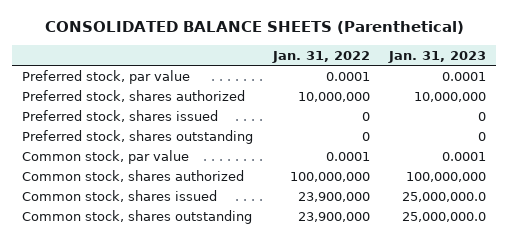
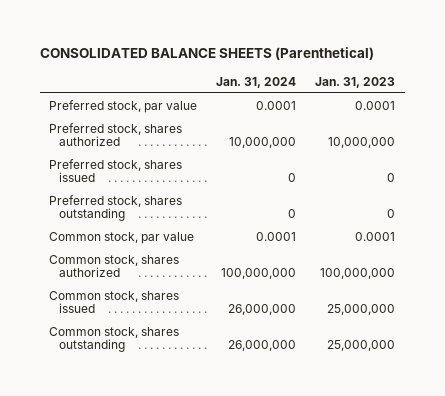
[271,51,370,64] Jan. 31, 2022 -> none
none -> [216,76,297,88] Jan. 31, 2024
[402,191,487,202] 25,000,000.0 -> [327,304,396,316] 25,000,000
[402,211,487,222] 25,000,000.0 -> [327,340,396,352] 25,000,000

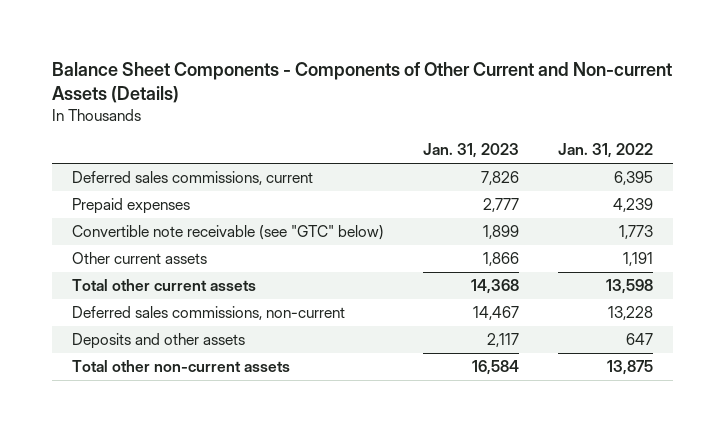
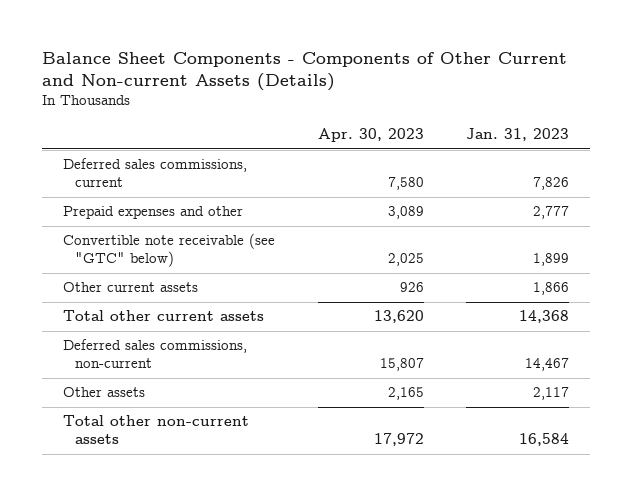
[558,143,654,159] Jan. 31, 2022 -> none
none -> [317,128,424,143] Apr. 30, 2023
[71,198,190,215] Prepaid expenses -> [62,206,243,220] Prepaid expenses and other
[71,333,245,350] Deposits and other assets -> [62,387,145,398] Other assets

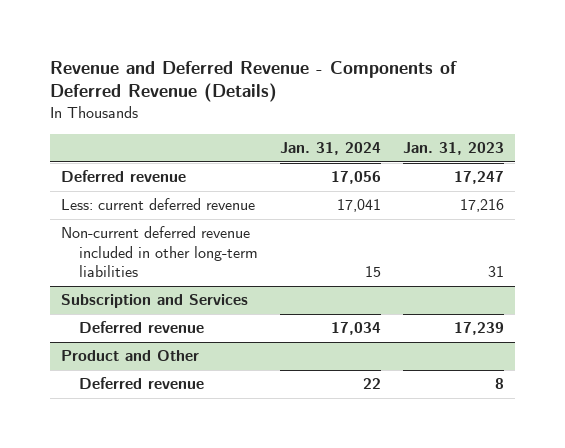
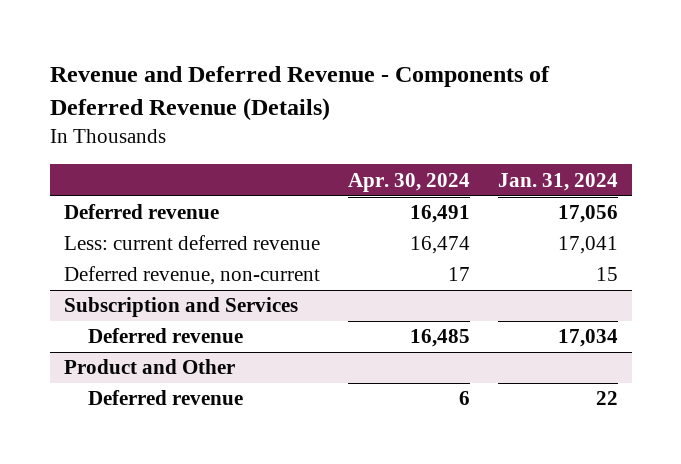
[403,142,505,156] Jan. 31, 2023 -> none
none -> [347,172,470,192] Apr. 30, 2024
[60,226,258,278] Non-current deferred revenue included in other long-term liabilities -> [63,266,320,286] Deferred revenue, non-current

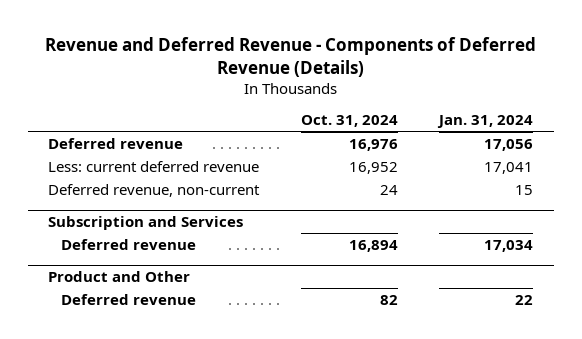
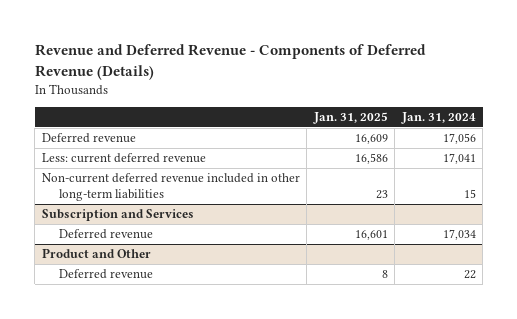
[300,115,398,128] Oct. 31, 2024 -> none
none -> [312,112,388,125] Jan. 31, 2025
[48,183,261,197] Deferred revenue, non-current -> [41,173,300,201] Non-current deferred revenue included in other long-term liabilities

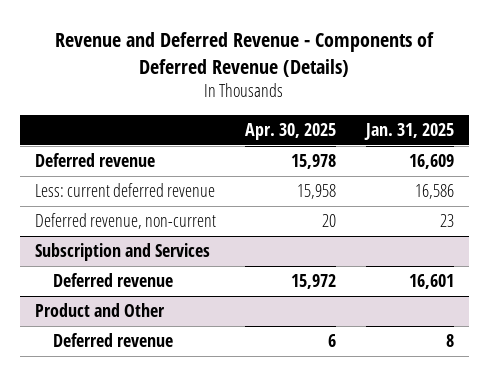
[400,112,476,125] Jan. 31, 2024 -> none
none -> [245,122,337,140] Apr. 30, 2025
[41,173,300,201] Non-current deferred revenue included in other long-term liabilities -> [34,213,216,230] Deferred revenue, non-current

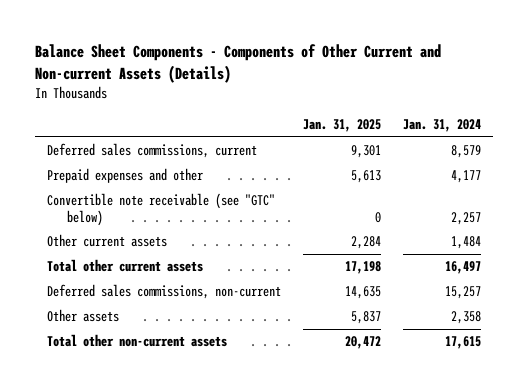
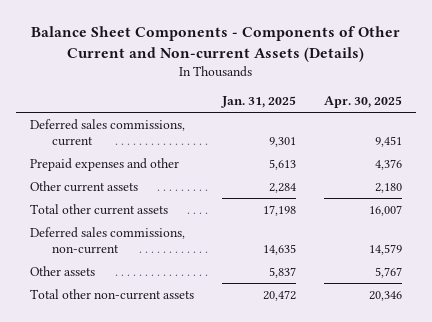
[403,119,482,133] Jan. 31, 2024 -> none
none -> [324,96,403,109] Apr. 30, 2025
[46,193,275,226] Convertible note receivable (see "GTC" below) -> none

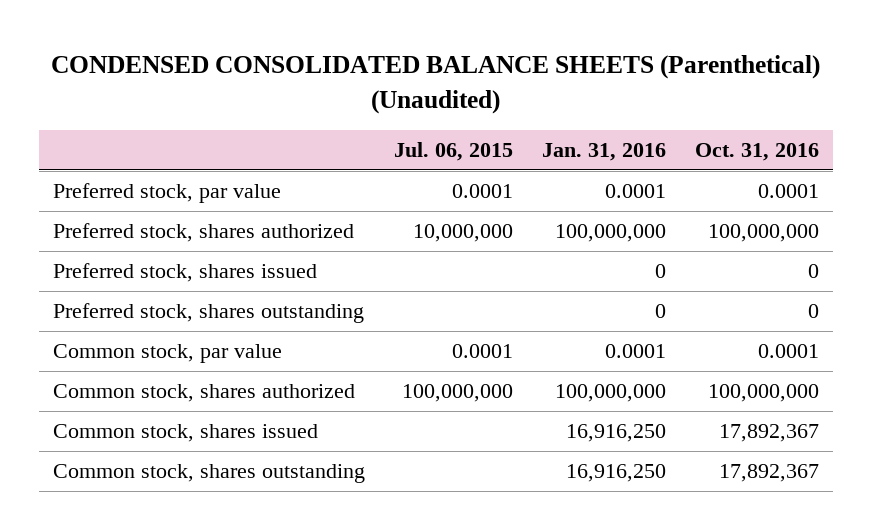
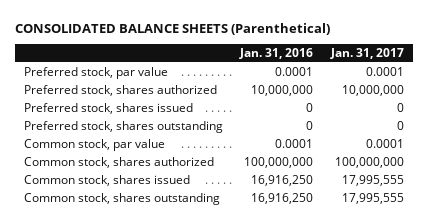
[51,55,821,114] CONDENSED CONSOLIDATED BALANCE SHEETS (Parenthetical) (Unaudited) -> [14,22,330,35] CONSOLIDATED BALANCE SHEETS (Parenthetical)
[394,141,514,161] Jul. 06, 2015 -> none
[694,142,819,161] Oct. 31, 2016 -> none
none -> [330,47,405,59] Jan. 31, 2017
[555,224,667,243] 100,000,000 -> [251,84,314,96] 10,000,000

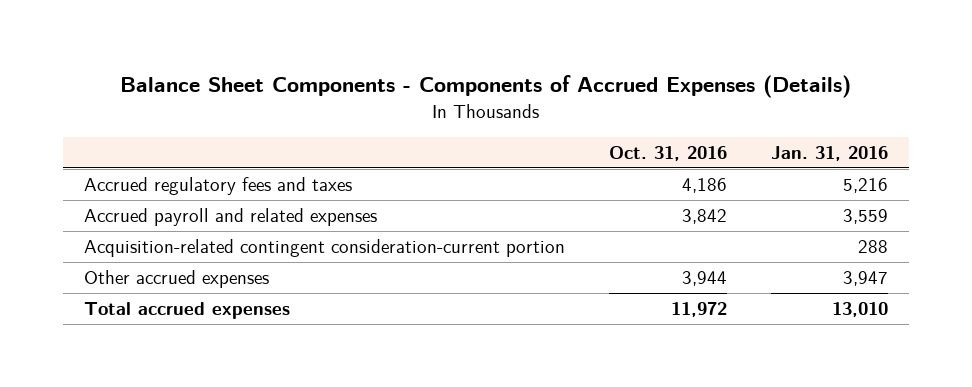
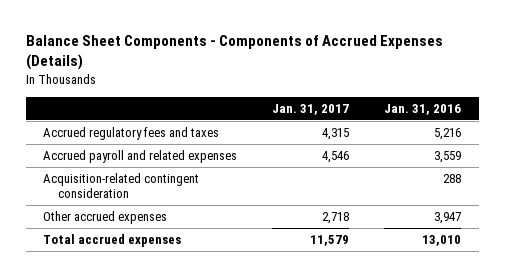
[609,146,728,162] Oct. 31, 2016 -> none
none -> [272,104,350,116] Jan. 31, 2017
[84,239,566,258] Acquisition-related contingent consideration-current portion -> [43,173,200,199] Acquisition-related contingent consideration

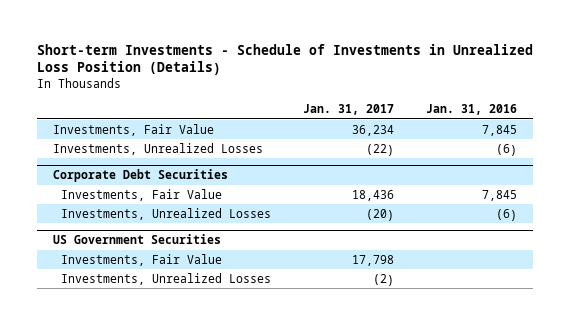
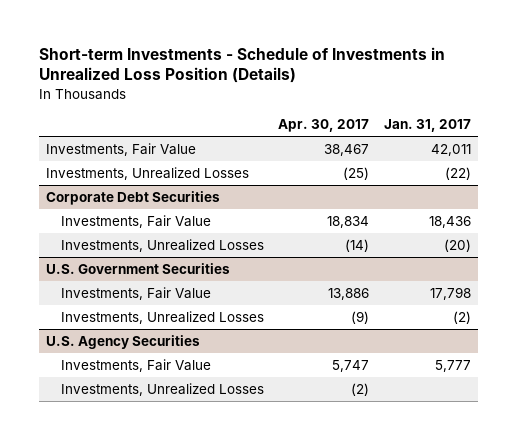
[426,104,518,116] Jan. 31, 2016 -> none
none -> [278,119,370,133] Apr. 30, 2017
[352,124,395,136] 36,234 -> [430,144,471,157] 42,011
[52,234,221,245] US Government Securities -> [46,263,231,275] U.S. Government Securities
none -> [46,335,201,350] U.S. Agency Securities
none -> [61,359,212,373] Investments, Fair Value
none -> [61,383,265,397] Investments, Unrealized Losses

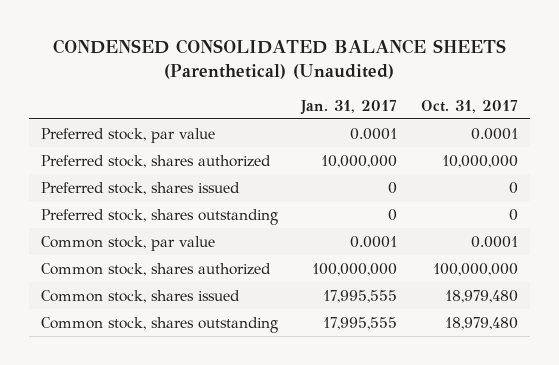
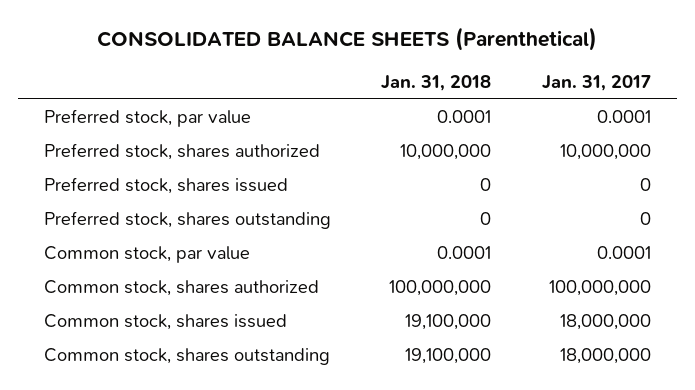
[53,38,507,79] CONDENSED CONSOLIDATED BALANCE SHEETS (Parenthetical) (Unaudited) -> [97,27,598,52] CONSOLIDATED BALANCE SHEETS (Parenthetical)
[421,99,519,113] Oct. 31, 2017 -> none
none -> [381,74,492,91] Jan. 31, 2018
[323,289,398,303] 17,995,555 -> [560,314,652,331] 18,000,000
[323,316,398,330] 17,995,555 -> [560,348,652,365] 18,000,000

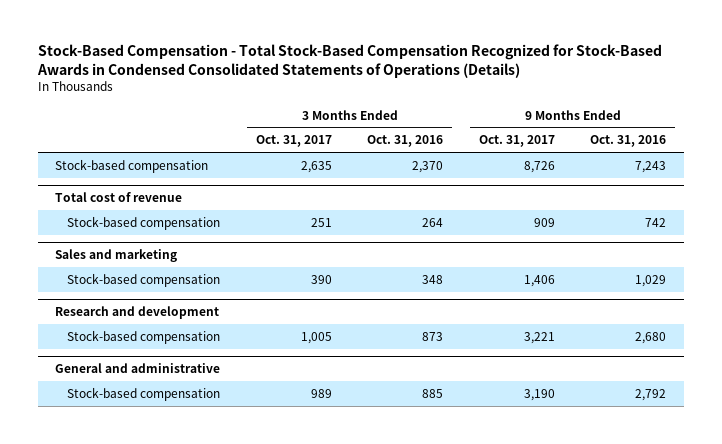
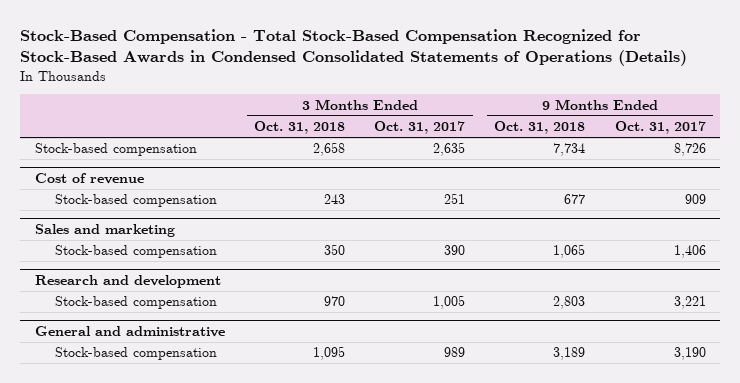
[367,135,444,148] Oct. 31, 2016 -> none
[590,135,667,148] Oct. 31, 2016 -> none
none -> [254,121,346,135] Oct. 31, 2018
none -> [494,121,586,135] Oct. 31, 2018
[55,192,183,203] Total cost of revenue -> [34,172,144,184] Cost of revenue

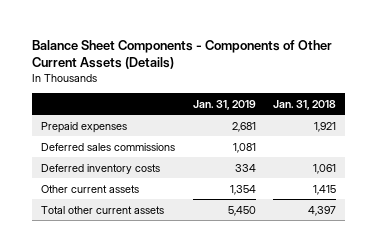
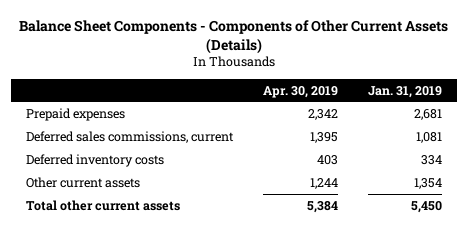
[272,99,336,110] Jan. 31, 2018 -> none
none -> [263,85,339,98] Apr. 30, 2019
[41,142,176,151] Deferred sales commissions -> [26,130,235,143] Deferred sales commissions, current

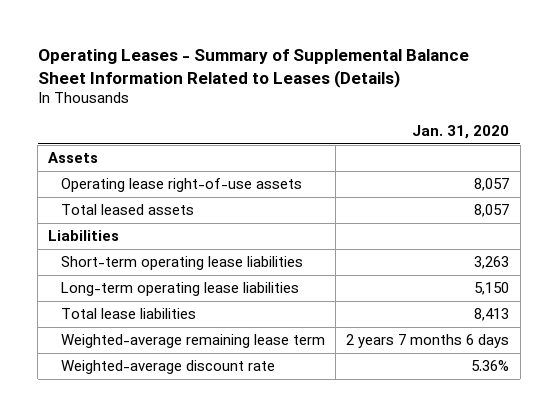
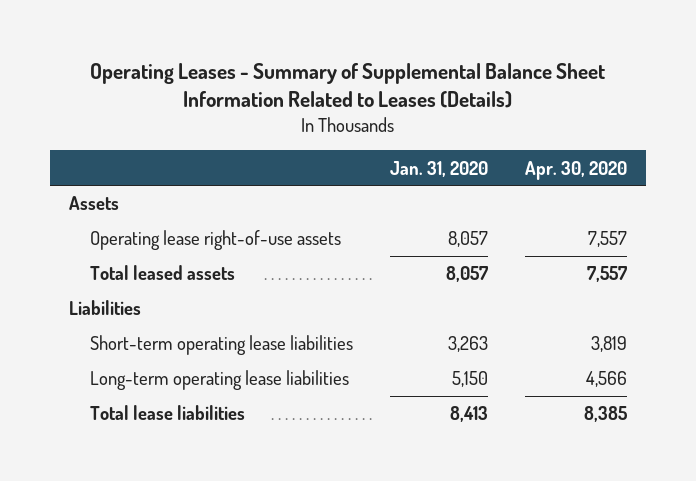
none -> [525,160,628,180] Apr. 30, 2020
[61,334,326,349] Weighted-average remaining lease term -> none
[61,360,276,375] Weighted-average discount rate -> none

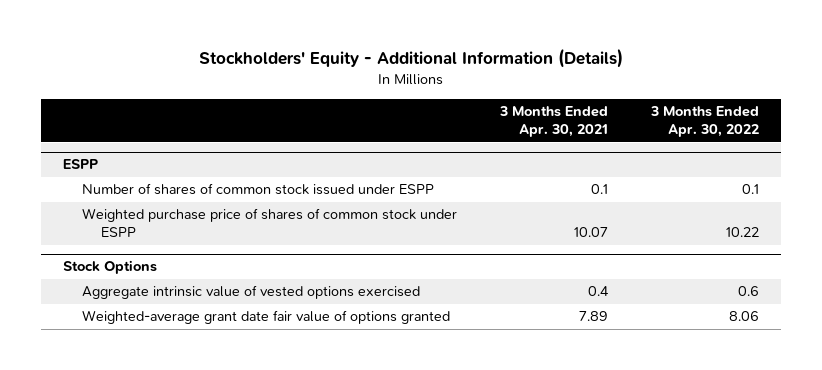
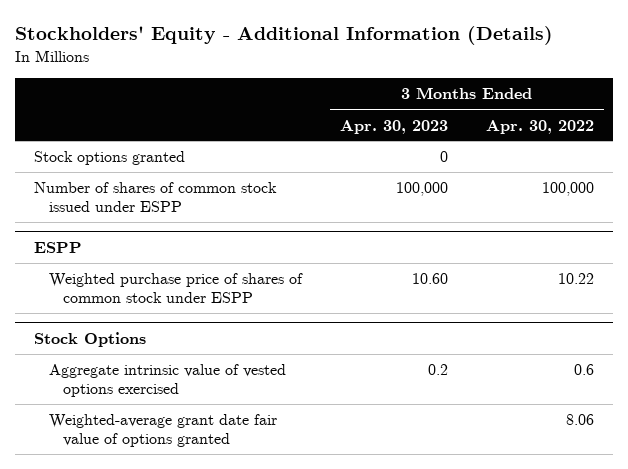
[499,106,609,138] 3 Months Ended Apr. 30, 2021 -> none
none -> [339,119,448,134] Apr. 30, 2023
none -> [34,151,186,166] Stock options granted
none -> [34,182,278,213] Number of shares of common stock issued under ESPP
[81,183,434,196] Number of shares of common stock issued under ESPP -> none

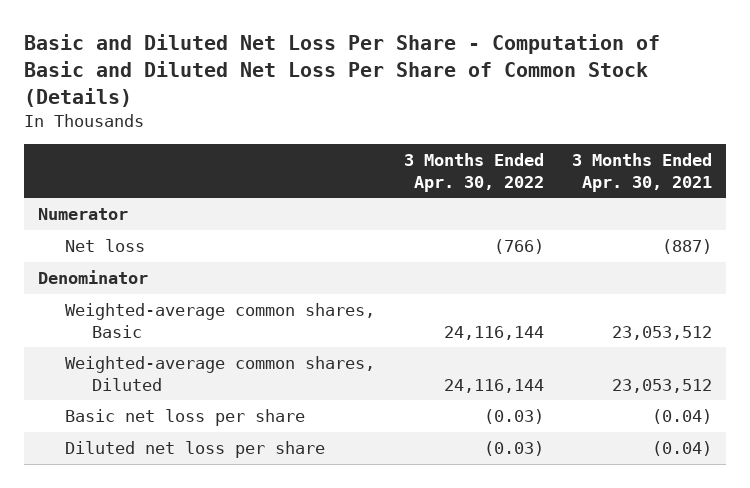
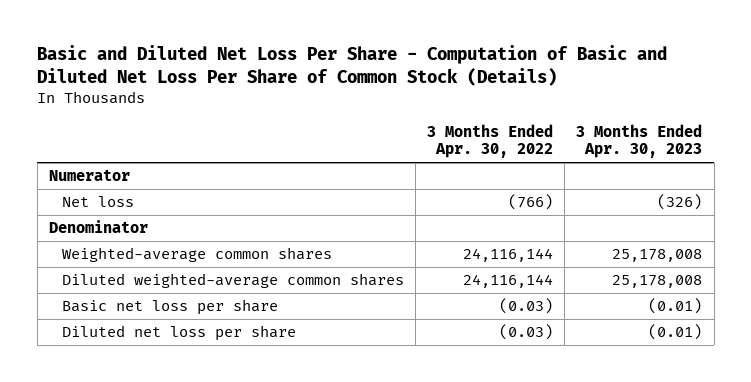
[572,153,713,192] 3 Months Ended Apr. 30, 2021 -> none
none -> [576,123,703,159] 3 Months Ended Apr. 30, 2023
[64,303,375,338] Weighted-average common shares, Basic -> [62,247,333,263] Weighted-average common shares
[64,356,375,391] Weighted-average common shares, Diluted -> [62,273,405,289] Diluted weighted-average common shares

